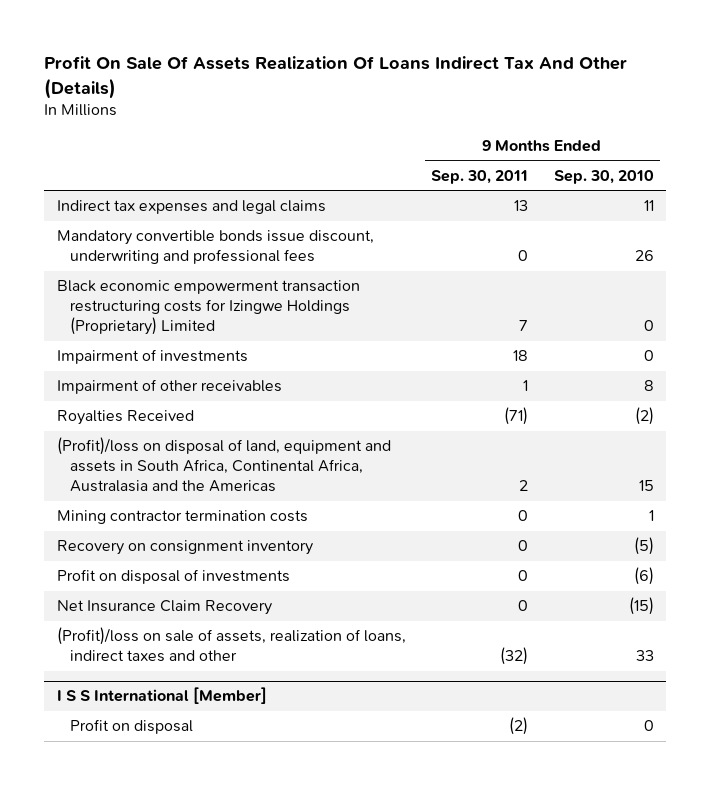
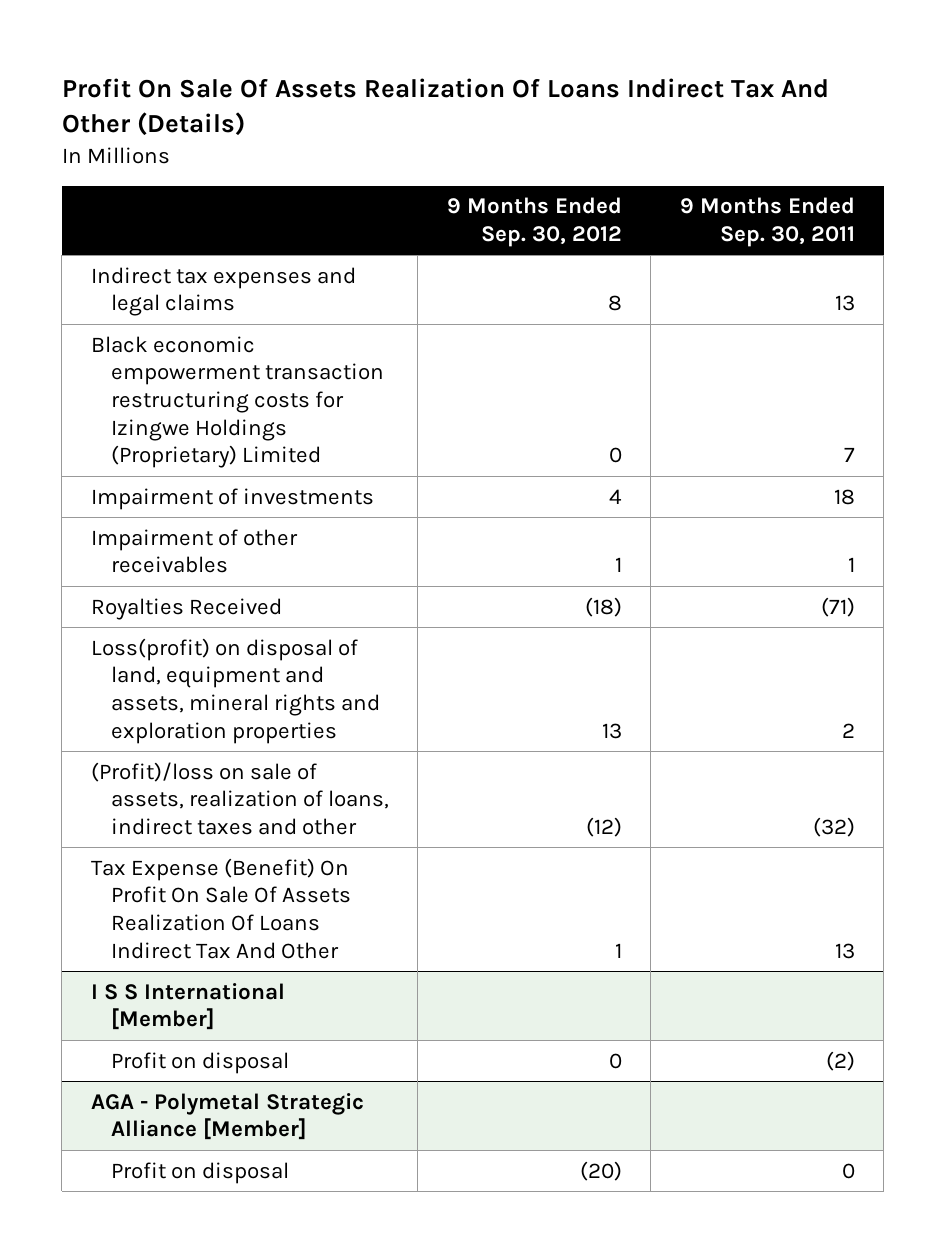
[553,169,654,184] Sep. 30, 2010 -> none
none -> [446,197,622,247] 9 Months Ended Sep. 30, 2012
[56,230,374,265] Mandatory convertible bonds issue discount, underwriting and professional fees -> none
[56,510,308,525] Mining contractor termination costs -> none
[56,540,313,556] Recovery on consignment inventory -> none
[56,569,290,585] Profit on disposal of investments -> none
[56,600,272,616] Net Insurance Claim Recovery -> none
[56,437,391,493] (Profit)/loss on disposal of land, equipment and assets in South Africa, Continental Africa, Australasia and the Americas -> [90,637,380,744] Loss(profit) on disposal of land, equipment and assets, mineral rights and exploration properties
none -> [90,857,351,959] Tax Expense (Benefit) On Profit On Sale Of Assets Realization Of Loans Indirect Tax And Other
none -> [90,1092,364,1141] AGA - Polymetal Strategic Alliance [Member]
none -> [110,1161,289,1184] Profit on disposal

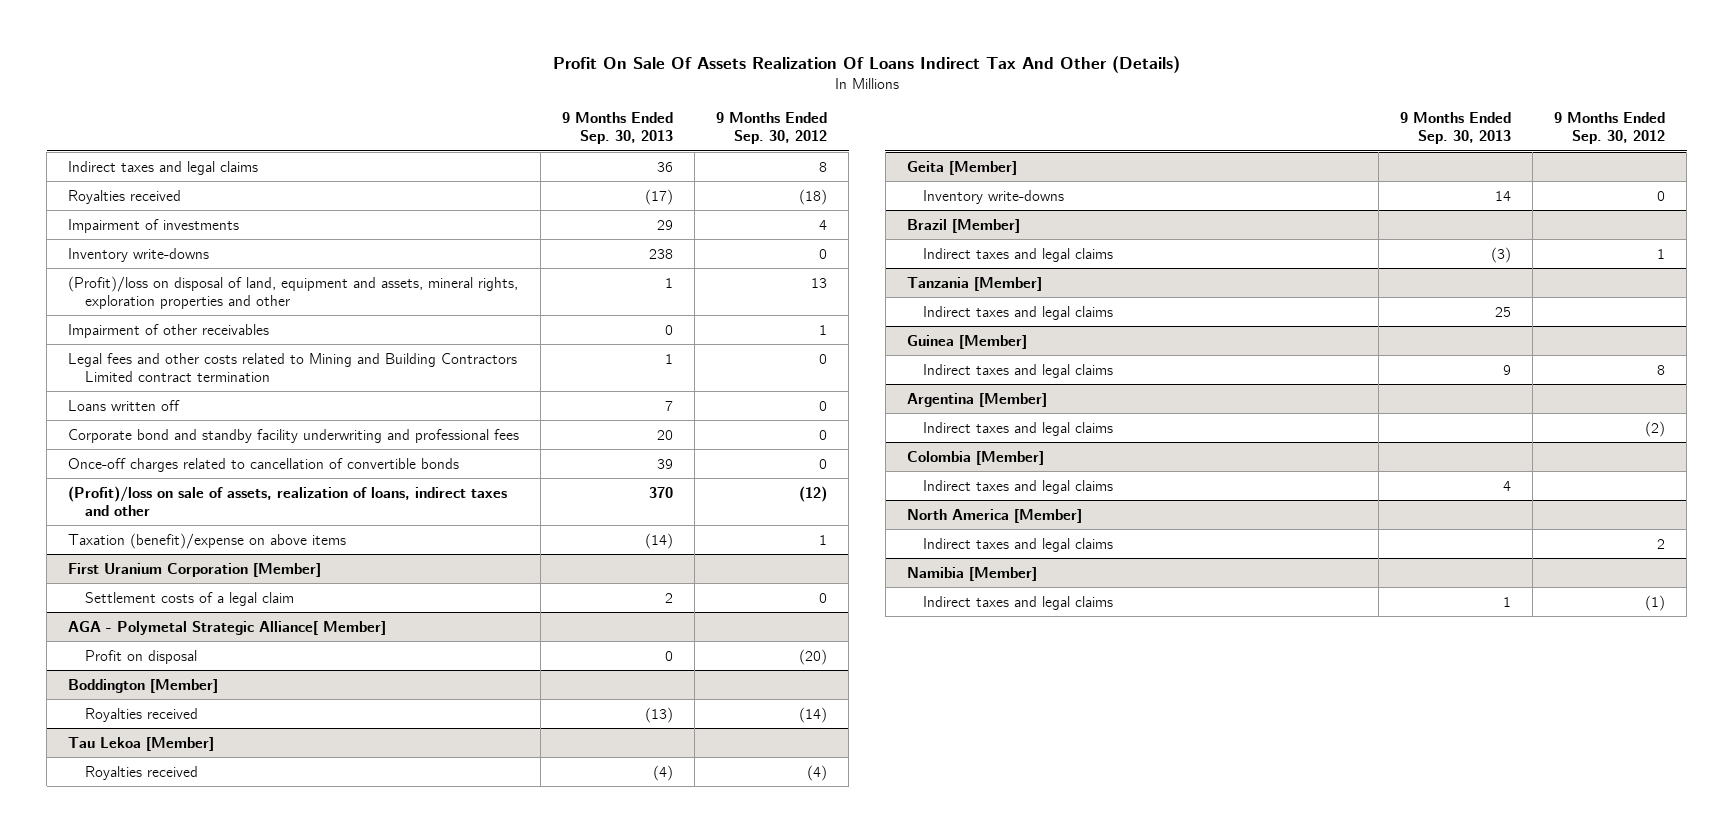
[679,197,855,247] 9 Months Ended Sep. 30, 2011 -> none
none -> [562,112,674,145] 9 Months Ended Sep. 30, 2013
[90,335,384,469] Black economic empowerment transaction restructuring costs for Izingwe Holdings (Proprietary) Limited -> none
[90,266,356,317] Indirect tax expenses and legal claims -> [68,160,259,175] Indirect taxes and legal claims
none -> [68,189,182,204] Royalties received
none -> [68,247,210,262] Inventory write-downs
none -> [68,275,519,309] (Profit)/loss on disposal of land, equipment and assets, mineral rights, exploration properties and other
[90,597,282,620] Royalties Received -> none
[90,637,380,744] Loss(profit) on disposal of land, equipment and assets, mineral rights and exploration properties -> none
none -> [68,352,518,382] Legal fees and other costs related to Mining and Building Contractors Limited contract termination
none -> [68,399,181,411] Loans written off
none -> [68,428,520,443] Corporate bond and standby facility underwriting and professional fees
none -> [68,457,460,472] Once-off charges related to cancellation of convertible bonds
[90,982,285,1031] I S S International [Member] -> none
[110,1051,289,1074] Profit on disposal -> none
[90,857,351,959] Tax Expense (Benefit) On Profit On Sale Of Assets Realization Of Loans Indirect Tax And Other -> [68,532,347,549] Taxation (benefit)/expense on above items
none -> [68,562,322,577] First Uranium Corporation [Member]
none -> [84,591,294,606] Settlement costs of a legal claim
[90,1092,364,1141] AGA - Polymetal Strategic Alliance [Member] -> [68,620,387,635] AGA - Polymetal Strategic Alliance[ Member]
none -> [68,678,219,693] Boddington [Member]
none -> [84,707,198,722] Royalties received
none -> [68,736,215,751] Tau Lekoa [Member]
none -> [84,765,198,780] Royalties received
none -> [906,160,1017,175] Geita [Member]
none -> [922,189,1064,204] Inventory write-downs
none -> [906,218,1020,233] Brazil [Member]
none -> [922,247,1113,262] Indirect taxes and legal claims
none -> [906,276,1042,291] Tanzania [Member]
none -> [922,305,1113,320] Indirect taxes and legal claims
none -> [906,334,1027,349] Guinea [Member]
none -> [922,363,1113,378] Indirect taxes and legal claims
none -> [906,392,1047,407] Argentina [Member]
none -> [922,421,1113,436] Indirect taxes and legal claims
none -> [906,450,1044,465] Colombia [Member]
none -> [922,479,1113,494] Indirect taxes and legal claims
none -> [906,508,1082,523] North America [Member]
none -> [922,537,1113,552] Indirect taxes and legal claims
none -> [906,566,1037,581] Namibia [Member]
none -> [922,595,1113,610] Indirect taxes and legal claims

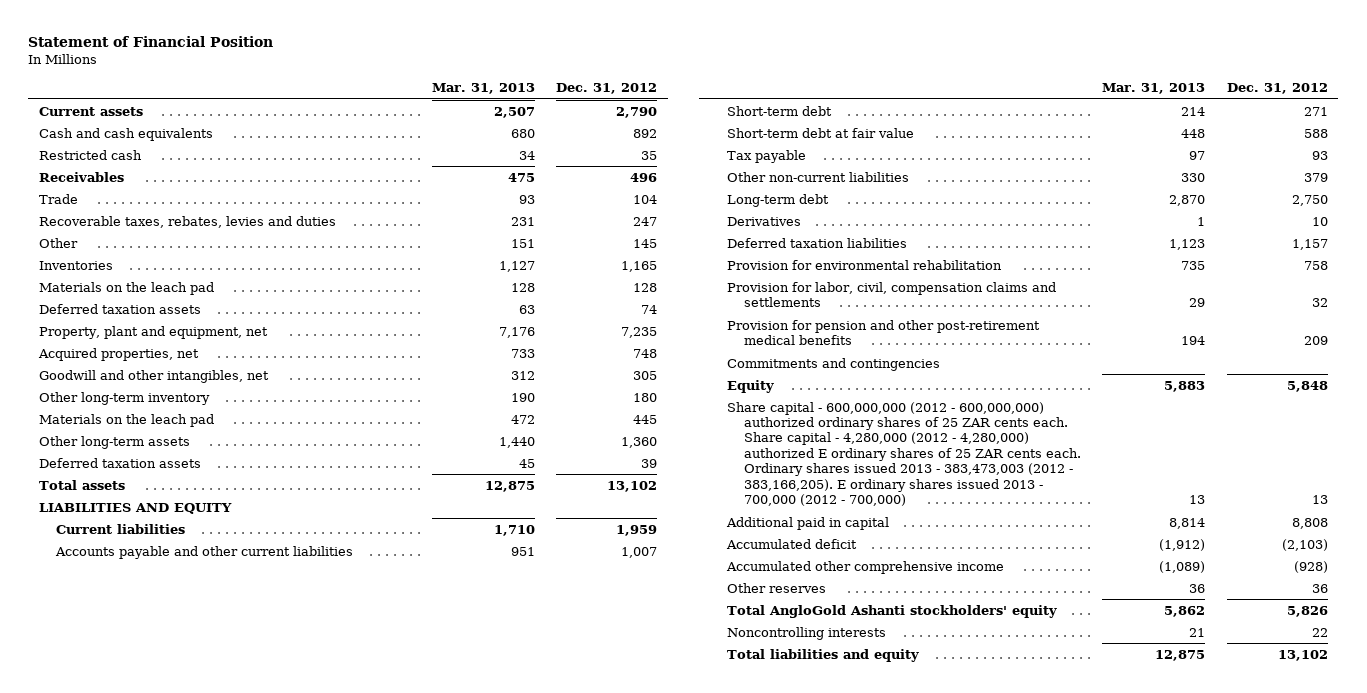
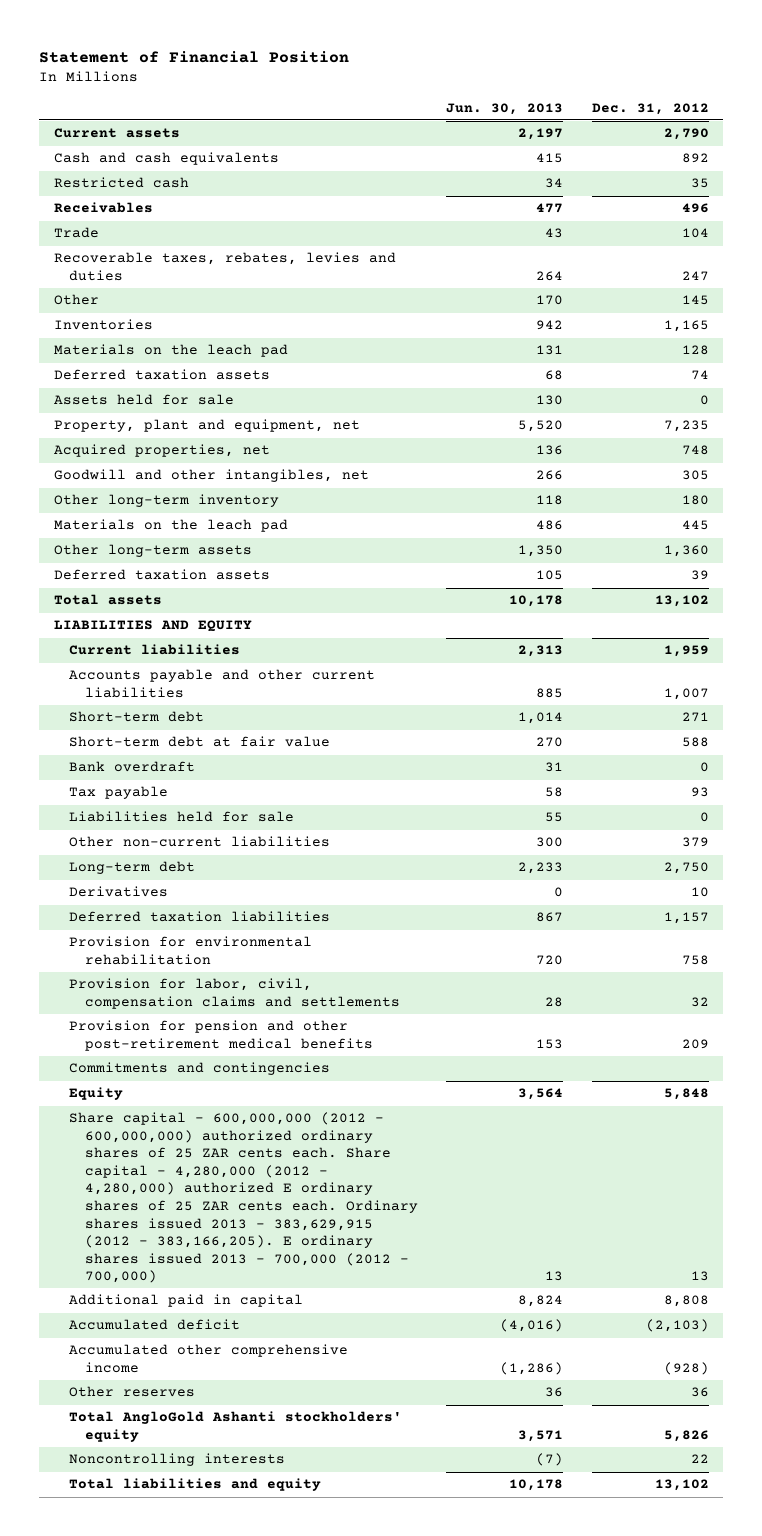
[431,83,535,95] Mar. 31, 2013 -> none
none -> [446,102,564,115] Jun. 30, 2013
none -> [53,394,234,406] Assets held for sale
none -> [69,761,196,773] Bank overdraft
none -> [69,811,295,823] Liabilities held for sale
[726,401,1081,507] Share capital - 600,000,000 (2012 - 600,000,000) authorized ordinary shares of 25 ZAR cents each. Share capital - 4,280,000 (2012 - 4,280,000) authorized E ordinary shares of 25 ZAR cents each. Ordinary shares issued 2013 - 383,473,003 (2012 - 383,166,205). E ordinary shares issued 2013 - 700,000 (2012 - 700,000) -> [69,1112,419,1284] Share capital - 600,000,000 (2012 - 600,000,000) authorized ordinary shares of 25 ZAR cents each. Share capital - 4,280,000 (2012 - 4,280,000) authorized E ordinary shares of 25 ZAR cents each. Ordinary shares issued 2013 - 383,629,915 (2012 - 383,166,205). E ordinary shares issued 2013 - 700,000 (2012 - 700,000)

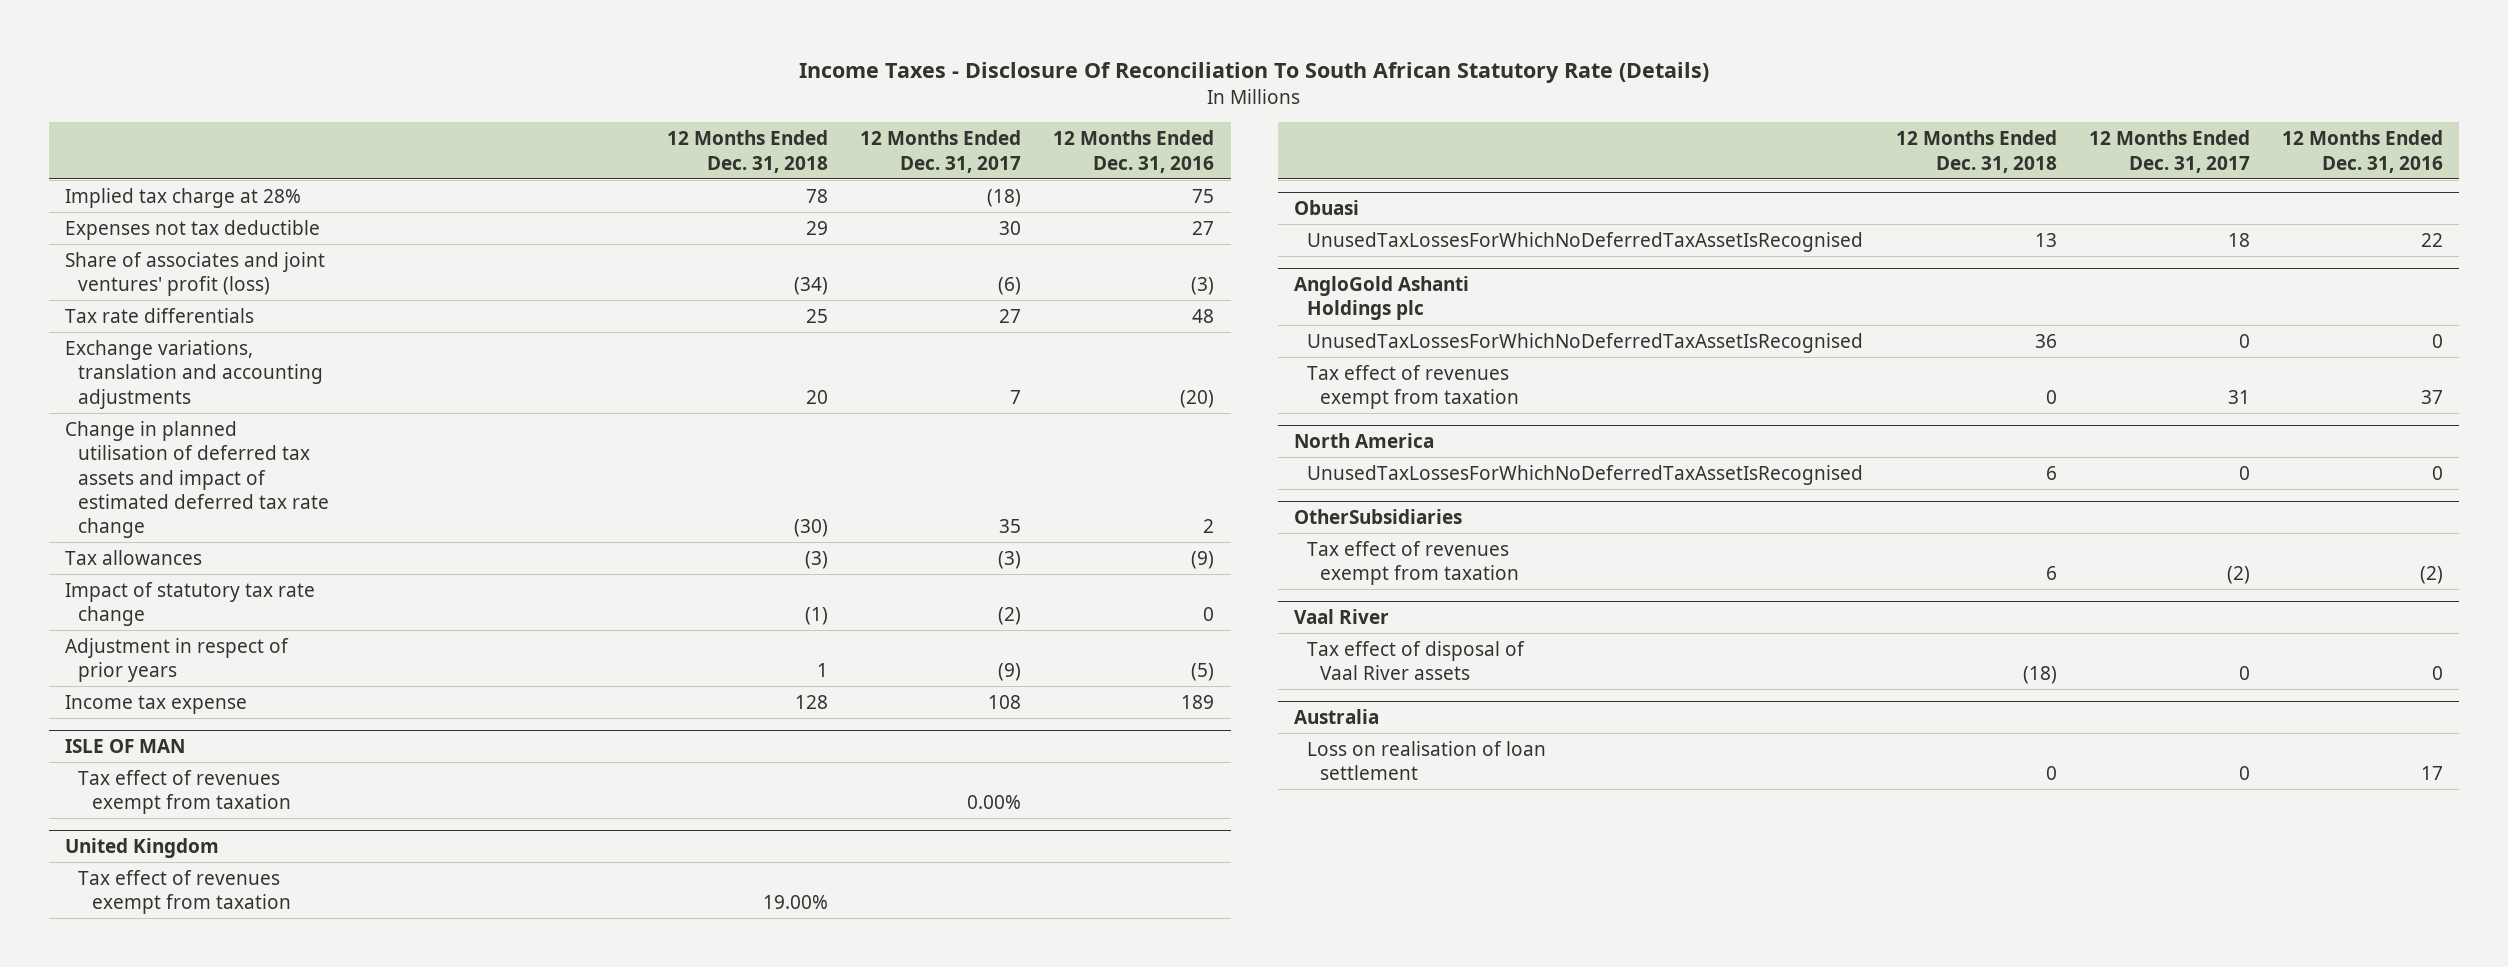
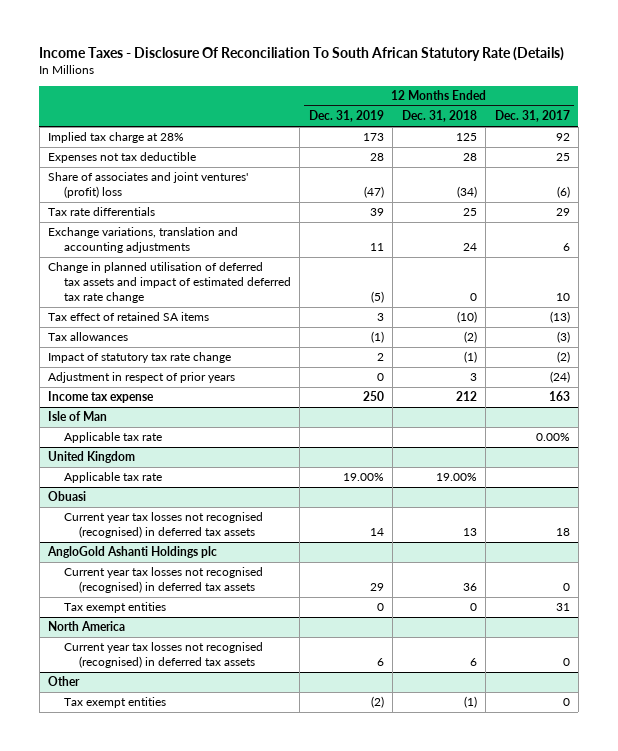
[1053,130,1215,173] 12 Months Ended Dec. 31, 2016 -> none
none -> [308,110,384,123] Dec. 31, 2019
[805,188,828,203] 78 -> [455,133,477,142] 125
[987,188,1022,207] (18) -> [555,133,570,142] 92
[805,220,828,235] 29 -> [462,153,477,162] 28
[999,220,1022,235] 30 -> [555,153,570,162] 25
[65,251,326,297] Share of associates and joint ventures' profit (loss) -> [48,172,249,199] Share of associates and joint ventures' (profit) loss
[999,308,1022,323] 27 -> [555,208,570,217] 29
[805,389,828,404] 20 -> [462,243,477,252] 24
[1010,389,1022,404] 7 -> [562,243,570,252] 6
[793,519,828,538] (30) -> [469,293,477,302] 0
[999,519,1022,534] 35 -> [555,293,570,302] 10
none -> [48,312,210,322] Tax effect of retained SA items
[804,550,828,569] (3) -> [463,331,477,344] (2)
[816,663,828,678] 1 -> [469,373,477,382] 3
[998,663,1022,682] (9) -> [549,371,570,384] (24)
[794,694,828,709] 128 -> [455,391,477,402] 212
[988,694,1022,709] 108 -> [548,391,570,402] 163
[65,738,186,753] ISLE OF MAN -> [48,411,108,422] Isle of Man
[78,769,291,815] Tax effect of revenues exempt from taxation -> [63,432,162,444] Applicable tax rate
[78,869,291,915] Tax effect of revenues exempt from taxation -> [63,472,162,484] Applicable tax rate
[1307,231,1864,252] UnusedTaxLossesForWhichNoDeferredTaxAssetIsRecognised -> [63,512,263,539] Current year tax losses not recognised (recognised) in deferred tax assets
[1307,332,1864,353] UnusedTaxLossesForWhichNoDeferredTaxAssetIsRecognised -> none
none -> [63,567,263,594] Current year tax losses not recognised (recognised) in deferred tax assets
[1307,364,1520,410] Tax effect of revenues exempt from taxation -> [63,602,166,614] Tax exempt entities
[1307,464,1864,485] UnusedTaxLossesForWhichNoDeferredTaxAssetIsRecognised -> none
[1293,608,1389,624] Vaal River -> none
[1307,640,1526,681] Tax effect of disposal of Vaal River assets -> none
[1293,708,1379,724] Australia -> none
[1307,740,1547,781] Loss on realisation of loan settlement -> none
none -> [63,642,263,669] Current year tax losses not recognised (recognised) in deferred tax assets
[1293,508,1462,524] OtherSubsidiaries -> [48,676,81,687] Other
[1307,540,1520,586] Tax effect of revenues exempt from taxation -> [63,697,166,709] Tax exempt entities
[2045,566,2057,581] 6 -> [463,696,477,709] (1)
[2226,566,2250,585] (2) -> [562,698,570,707] 0

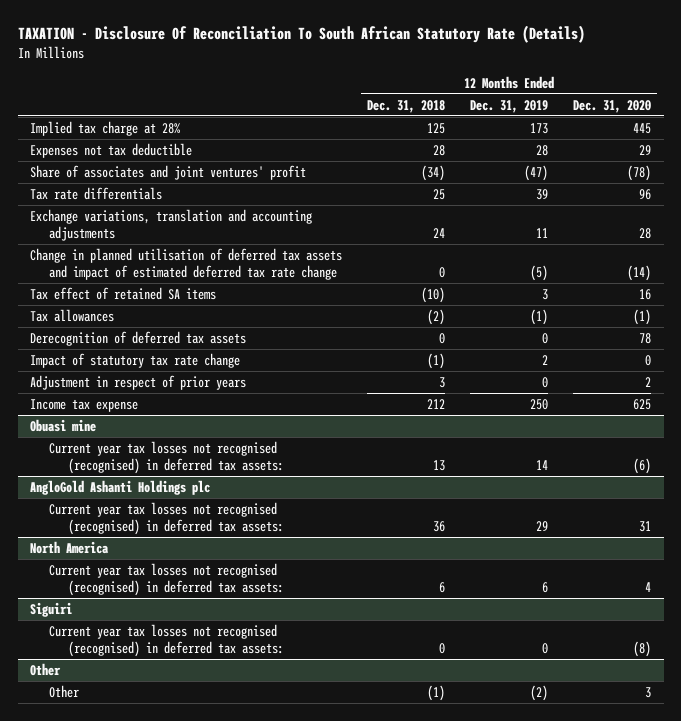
[39,46,565,61] Income Taxes - Disclosure Of Reconciliation To South African Statutory Rate (Details) -> [17,25,585,44] TAXATION - Disclosure Of Reconciliation To South African Statutory Rate (Details)
[494,110,570,123] Dec. 31, 2017 -> none
none -> [573,99,652,113] Dec. 31, 2020
[48,172,249,199] Share of associates and joint ventures' (profit) loss -> [30,164,307,180] Share of associates and joint ventures' profit
none -> [30,330,247,346] Derecognition of deferred tax assets
[48,411,108,422] Isle of Man -> none
[63,432,162,444] Applicable tax rate -> none
[48,451,136,464] United Kingdom -> none
[63,472,162,484] Applicable tax rate -> none
[48,491,87,502] Obuasi -> [30,418,97,432] Obuasi mine
[63,512,263,539] Current year tax losses not recognised (recognised) in deferred tax assets -> [48,440,284,474] Current year tax losses not recognised (recognised) in deferred tax assets:
[63,602,166,614] Tax exempt entities -> none
[63,567,263,594] Current year tax losses not recognised (recognised) in deferred tax assets -> [48,501,284,535] Current year tax losses not recognised (recognised) in deferred tax assets:
[63,642,263,669] Current year tax losses not recognised (recognised) in deferred tax assets -> [48,562,284,596] Current year tax losses not recognised (recognised) in deferred tax assets:
none -> [30,601,73,617] Siguiri
none -> [48,623,284,657] Current year tax losses not recognised (recognised) in deferred tax assets:
[63,697,166,709] Tax exempt entities -> [48,684,79,698] Other

